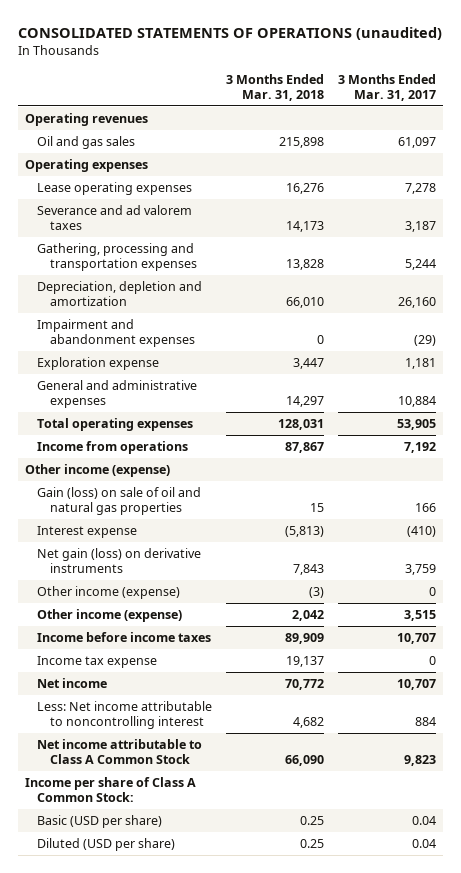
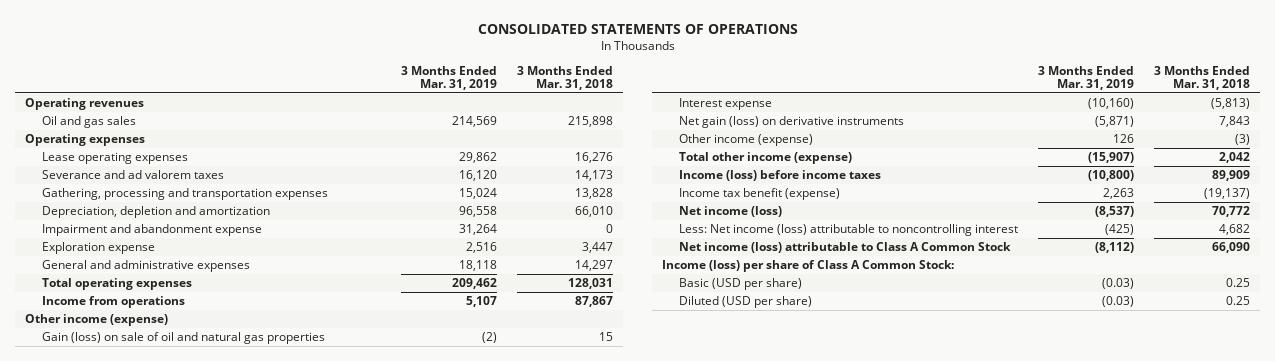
[17,26,442,40] CONSOLIDATED STATEMENTS OF OPERATIONS (unaudited) -> [477,23,798,34] CONSOLIDATED STATEMENTS OF OPERATIONS
[338,73,437,101] 3 Months Ended Mar. 31, 2017 -> none
none -> [400,65,497,91] 3 Months Ended Mar. 31, 2019
[37,319,195,348] Impairment and abandonment expenses -> [41,224,262,237] Impairment and abandonment expense
[37,609,183,623] Other income (expense) -> [678,152,852,165] Total other income (expense)
[37,632,212,643] Income before income taxes -> [678,170,881,182] Income (loss) before income taxes
[37,656,158,669] Income tax expense -> [678,188,840,201] Income tax benefit (expense)
[286,656,325,668] 19,137 -> [1203,188,1250,200] (19,137)
[37,678,108,689] Net income -> [678,206,782,218] Net income (loss)
[37,701,213,730] Less: Net income attributable to noncontrolling interest -> [678,224,1018,237] Less: Net income (loss) attributable to noncontrolling interest
[37,739,203,765] Net income attributable to Class A Common Stock -> [678,242,1011,254] Net income (loss) attributable to Class A Common Stock
[24,777,196,803] Income per share of Class A Common Stock: -> [662,260,955,273] Income (loss) per share of Class A Common Stock:

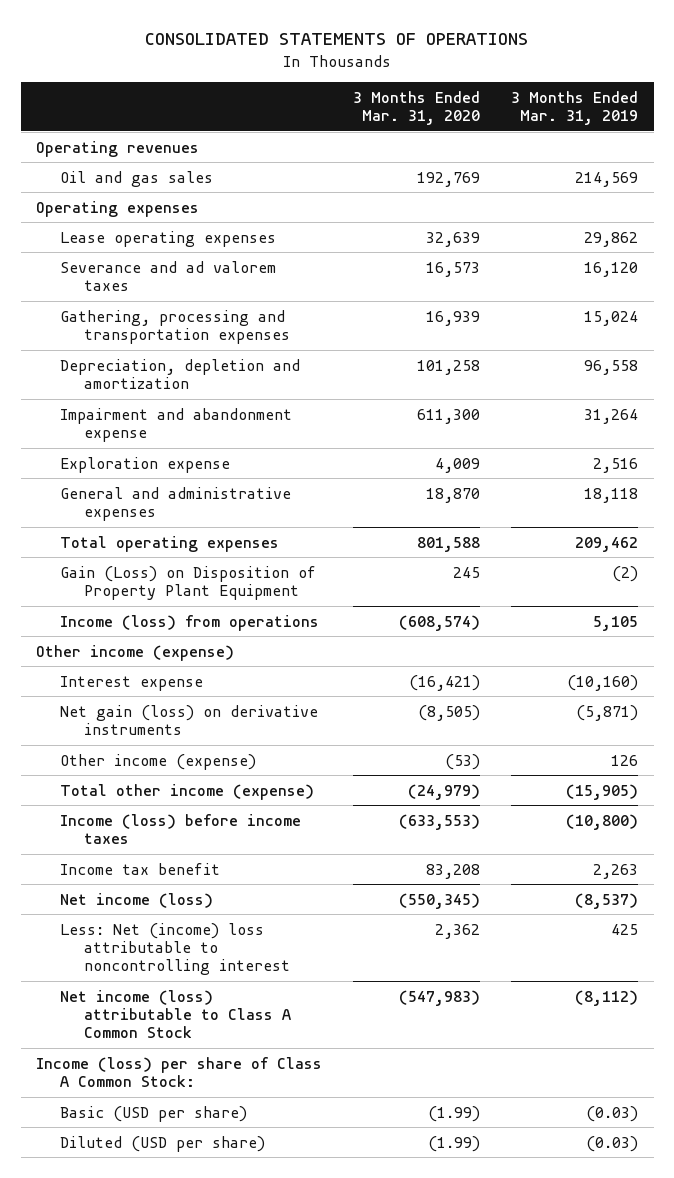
[516,65,613,91] 3 Months Ended Mar. 31, 2018 -> none
none -> [353,90,481,126] 3 Months Ended Mar. 31, 2020
none -> [60,565,317,600] Gain (Loss) on Disposition of Property Plant Equipment
[41,296,185,309] Income from operations -> [60,614,320,631] Income (loss) from operations
[465,296,497,308] 5,107 -> [593,615,639,631] 5,105
[41,332,325,345] Gain (loss) on sale of oil and natural gas properties -> none
[1087,152,1134,164] (15,907) -> [566,783,639,800] (15,905)
[678,188,840,201] Income tax benefit (expense) -> [60,862,221,875] Income tax benefit
[678,224,1018,237] Less: Net income (loss) attributable to noncontrolling interest -> [60,922,291,976] Less: Net (income) loss attributable to noncontrolling interest
[1104,224,1134,236] (425) -> [611,923,639,935] 425

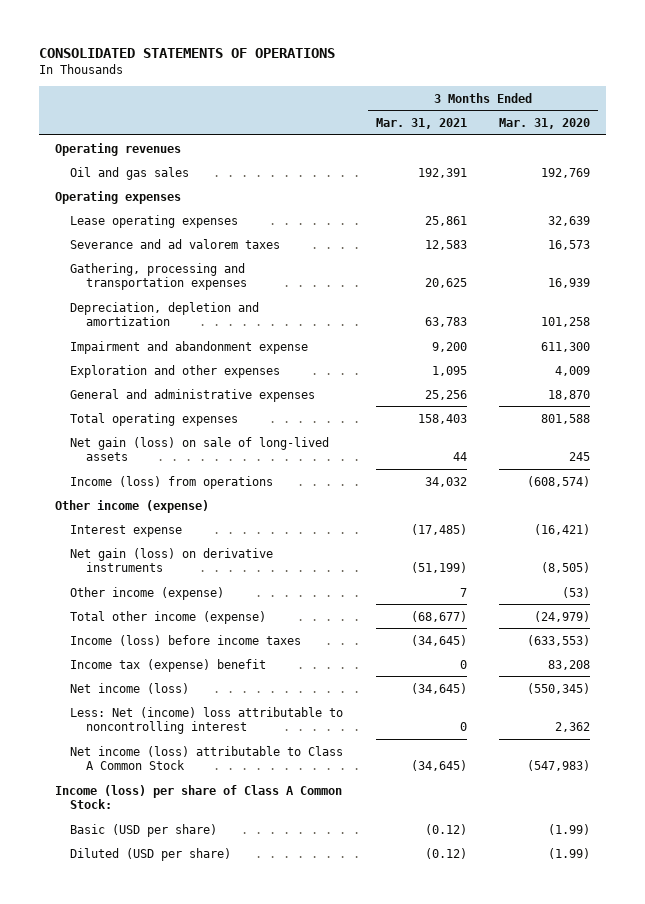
[511,90,639,126] 3 Months Ended Mar. 31, 2019 -> none
none -> [375,118,467,130] Mar. 31, 2021
[60,456,231,473] Exploration expense -> [70,364,281,378] Exploration and other expenses
[60,565,317,600] Gain (Loss) on Disposition of Property Plant Equipment -> [70,436,330,462] Net gain (loss) on sale of long-lived assets
[60,862,221,875] Income tax benefit -> [70,658,267,672] Income tax (expense) benefit

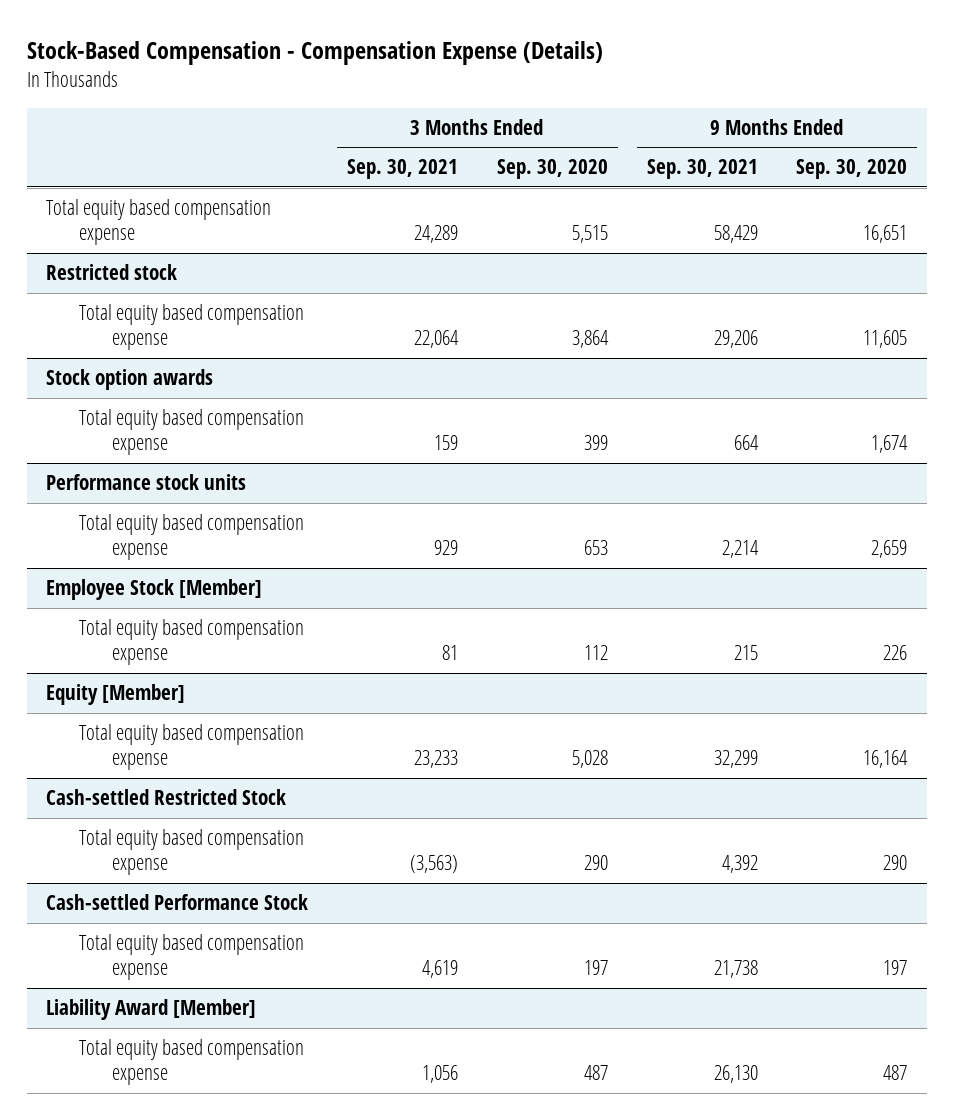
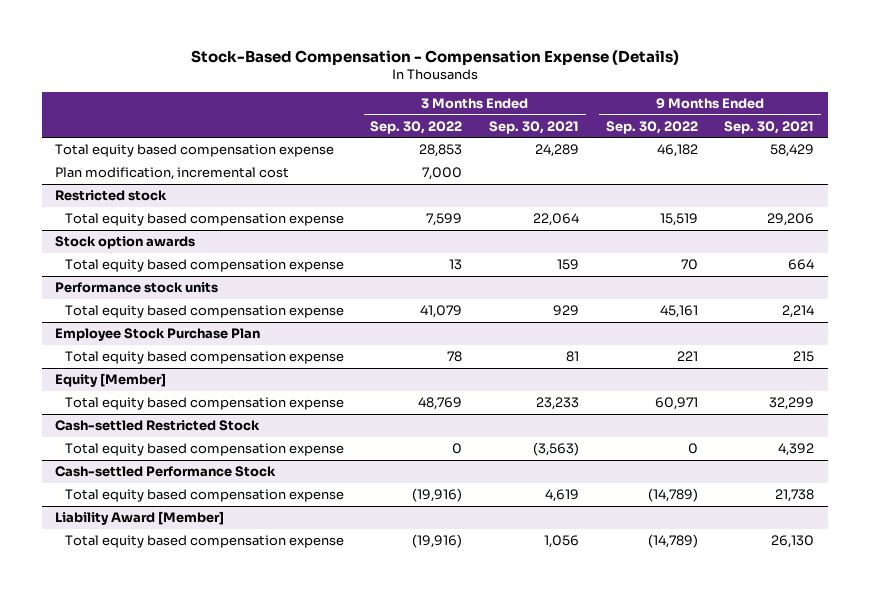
[496,159,608,180] Sep. 30, 2020 -> none
[796,159,908,180] Sep. 30, 2020 -> none
none -> [370,120,463,134] Sep. 30, 2022
none -> [605,120,698,134] Sep. 30, 2022
none -> [54,167,289,181] Plan modification, incremental cost
[46,579,263,601] Employee Stock [Member] -> [54,328,260,342] Employee Stock Purchase Plan

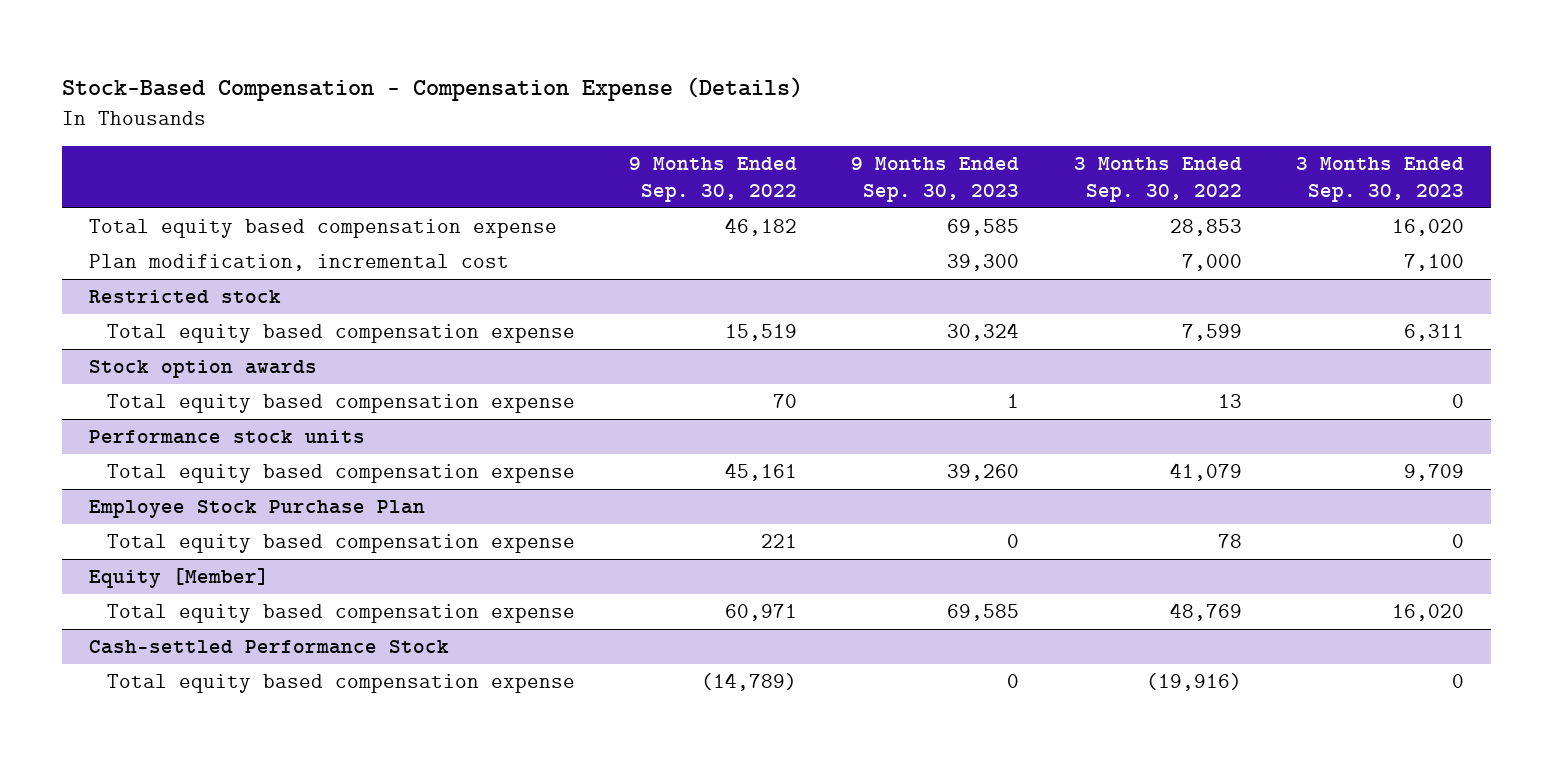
[488,120,579,134] Sep. 30, 2021 -> none
[724,120,815,134] Sep. 30, 2021 -> none
none -> [851,157,1020,203] 9 Months Ended Sep. 30, 2023
none -> [1296,157,1465,203] 3 Months Ended Sep. 30, 2023
[54,420,260,432] Cash-settled Restricted Stock -> none
[64,443,344,457] Total equity based compensation expense -> none
[54,511,224,526] Liability Award [Member] -> none
[64,535,344,549] Total equity based compensation expense -> none

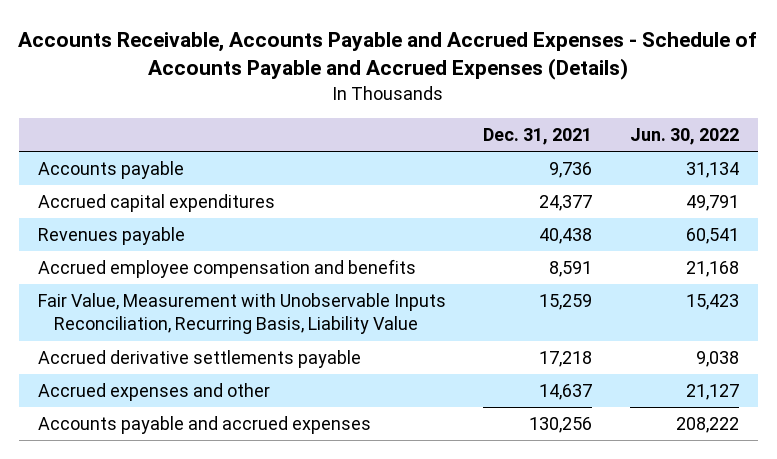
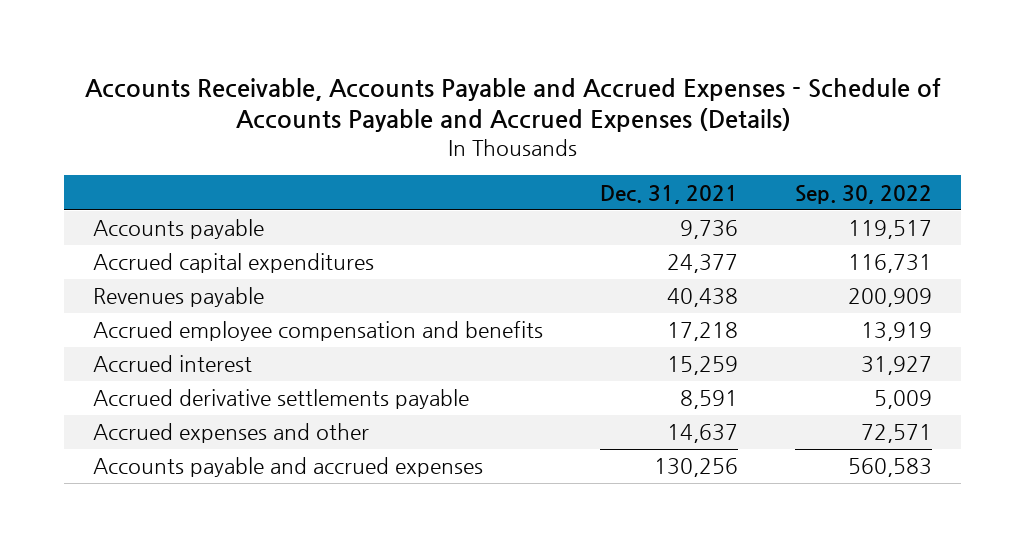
[630,127,740,145] Jun. 30, 2022 -> none
none -> [795,184,933,204] Sep. 30, 2022
[549,261,593,278] 8,591 -> [667,322,739,342] 17,218
[37,293,446,335] Fair Value, Measurement with Unobservable Inputs Reconciliation, Recurring Basis, Liability Value -> [92,355,252,373] Accrued interest
[539,351,593,368] 17,218 -> [680,390,739,410] 8,591

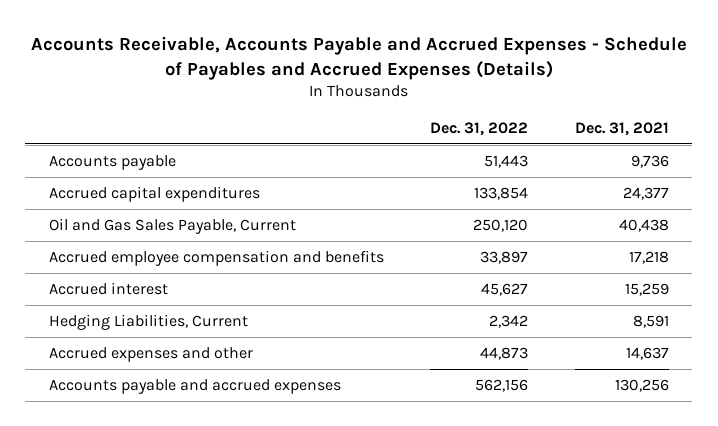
[84,77,941,133] Accounts Receivable, Accounts Payable and Accrued Expenses - Schedule of Accounts Payable and Accrued Expenses (Details) -> [30,35,687,80] Accounts Receivable, Accounts Payable and Accrued Expenses - Schedule of Payables and Accrued Expenses (Details)
[795,184,933,204] Sep. 30, 2022 -> none
none -> [430,121,529,136] Dec. 31, 2022
[92,287,264,308] Revenues payable -> [48,217,296,234] Oil and Gas Sales Payable, Current
[92,389,469,410] Accrued derivative settlements payable -> [48,313,248,330] Hedging Liabilities, Current

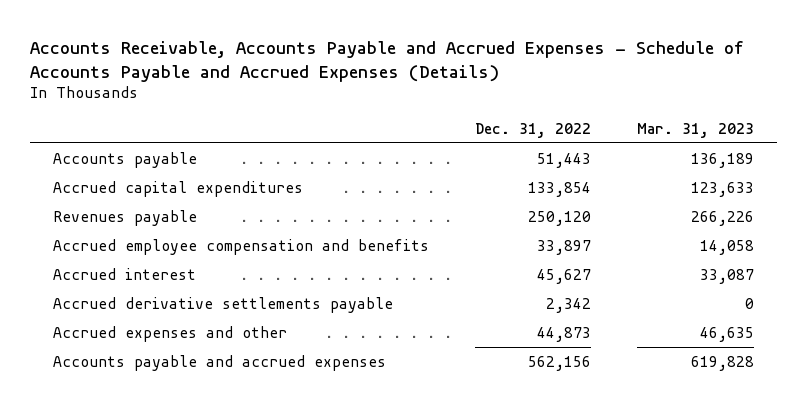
[30,35,687,80] Accounts Receivable, Accounts Payable and Accrued Expenses - Schedule of Payables and Accrued Expenses (Details) -> [29,40,744,82] Accounts Receivable, Accounts Payable and Accrued Expenses - Schedule of Accounts Payable and Accrued Expenses (Details)
[574,121,669,136] Dec. 31, 2021 -> none
none -> [636,122,754,138] Mar. 31, 2023
[48,217,296,234] Oil and Gas Sales Payable, Current -> [52,209,197,226] Revenues payable
[48,313,248,330] Hedging Liabilities, Current -> [52,296,393,313] Accrued derivative settlements payable

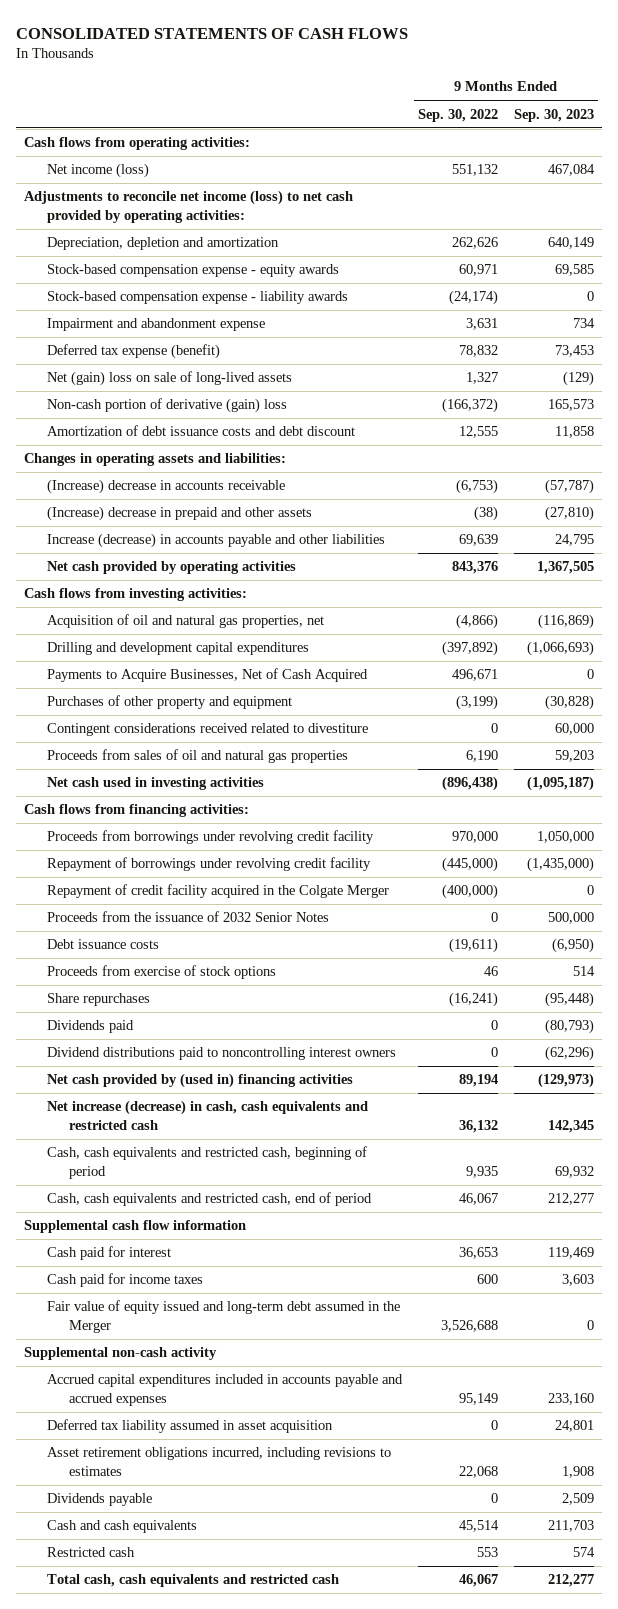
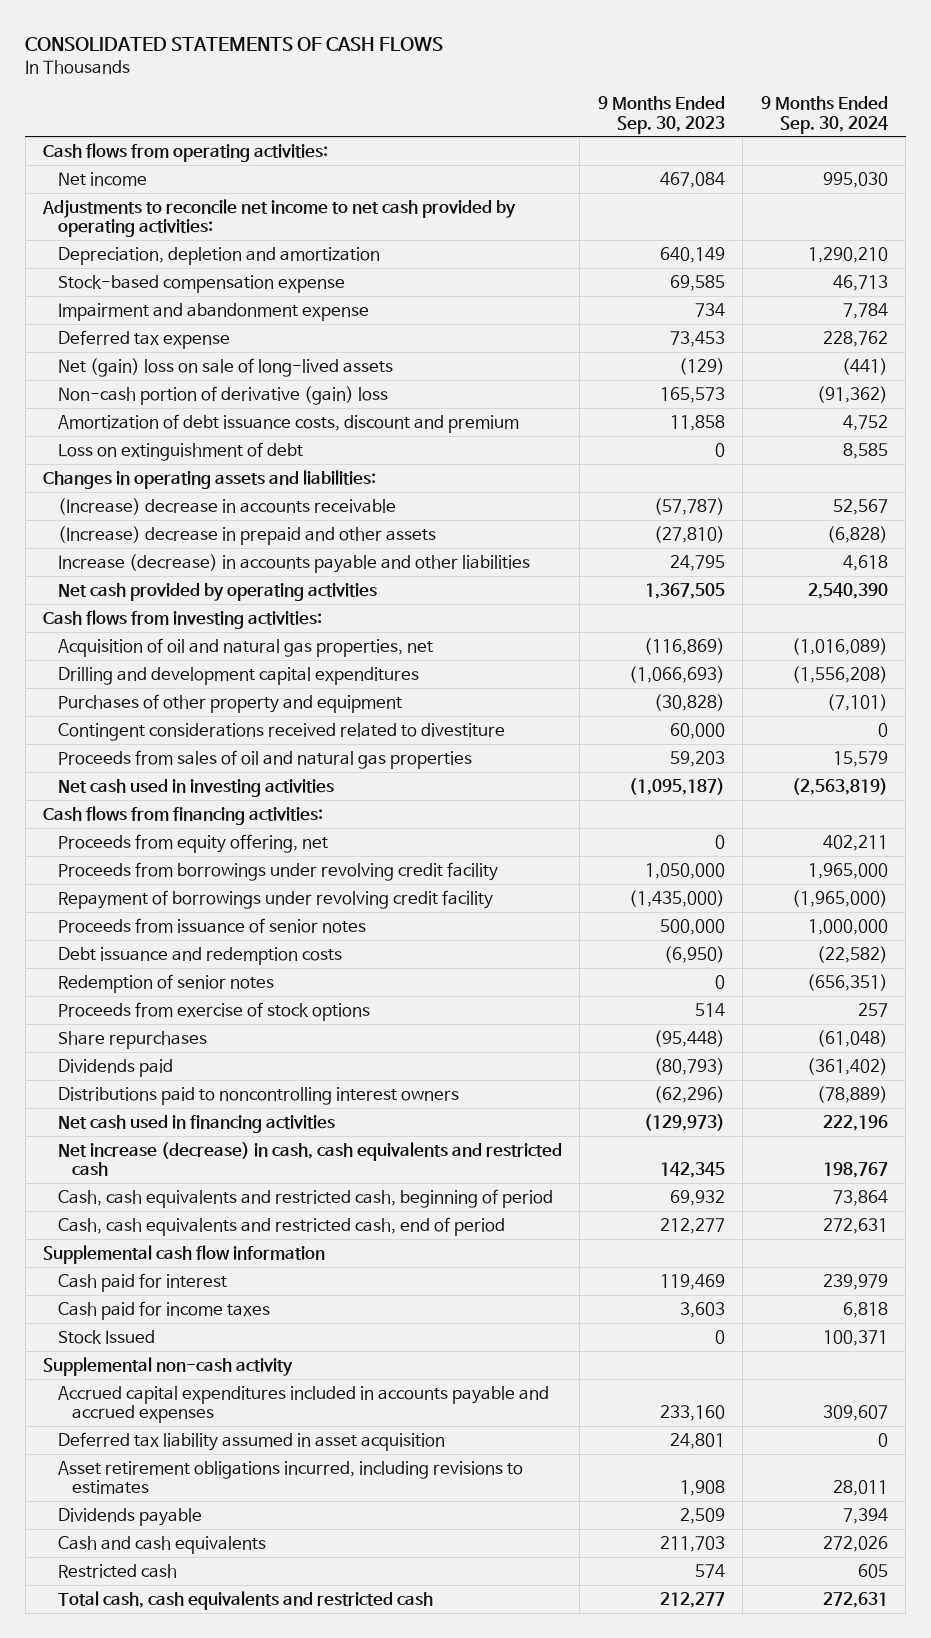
[417,108,498,122] Sep. 30, 2022 -> none
none -> [760,96,888,134] 9 Months Ended Sep. 30, 2024
[46,163,149,179] Net income (loss) -> [57,171,147,186] Net income
[24,190,354,223] Adjustments to reconcile net income (loss) to net cash provided by operating activities: -> [42,198,517,237] Adjustments to reconcile net income to net cash provided by operating activities:
[46,291,348,305] Stock-based compensation expense - liability awards -> none
[46,264,339,278] Stock-based compensation expense - equity awards -> [57,274,345,293] Stock-based compensation expense
[46,344,220,360] Deferred tax expense (benefit) -> [57,329,230,349] Deferred tax expense
[46,425,355,437] Amortization of debt issuance costs and debt discount -> [57,413,519,433] Amortization of debt issuance costs, discount and premium
none -> [57,441,303,461] Loss on extinguishment of debt
[46,668,368,683] Payments to Acquire Businesses, Net of Cash Acquired -> none
none -> [57,833,328,853] Proceeds from equity offering, net
[46,884,389,899] Repayment of credit facility acquired in the Colgate Merger -> none
[46,911,329,923] Proceeds from the issuance of 2032 Senior Notes -> [57,917,366,933] Proceeds from issuance of senior notes
[46,939,159,950] Debt issuance costs -> [57,946,342,965] Debt issuance and redemption costs
none -> [57,973,274,993] Redemption of senior notes
[46,1047,396,1061] Dividend distributions paid to noncontrolling interest owners -> [57,1086,459,1105] Distributions paid to noncontrolling interest owners
[46,1073,353,1089] Net cash provided by (used in) financing activities -> [57,1114,335,1133] Net cash used in financing activities
[46,1300,400,1333] Fair value of equity issued and long-term debt assumed in the Merger -> none
none -> [57,1329,155,1344] Stock Issued

